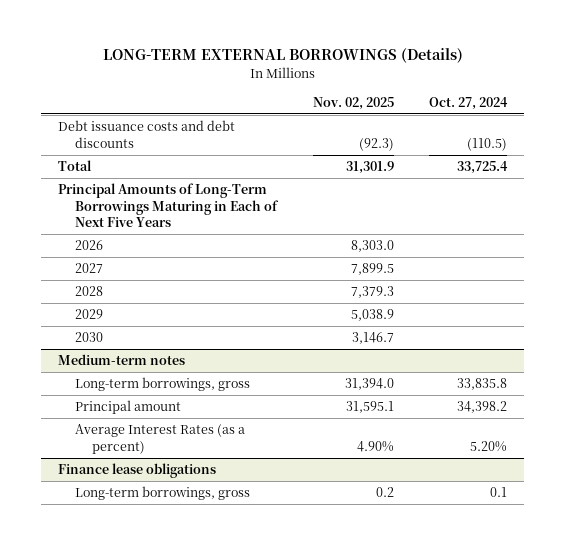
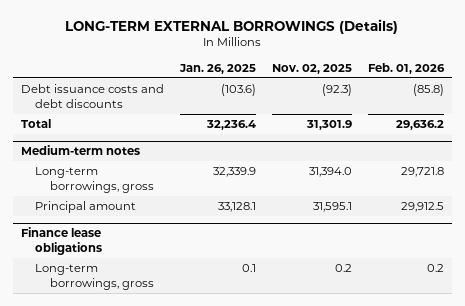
[428,96,508,110] Oct. 27, 2024 -> none
none -> [178,63,256,74] Jan. 26, 2025
none -> [367,62,445,74] Feb. 01, 2026
[58,183,280,228] Principal Amounts of Long-Term Borrowings Maturing in Each of Next Five Years -> none
[75,240,104,251] 2026 -> none
[75,263,104,274] 2027 -> none
[75,286,104,297] 2028 -> none
[75,309,104,320] 2029 -> none
[75,332,104,343] 2030 -> none
[75,424,246,454] Average Interest Rates (as a percent) -> none

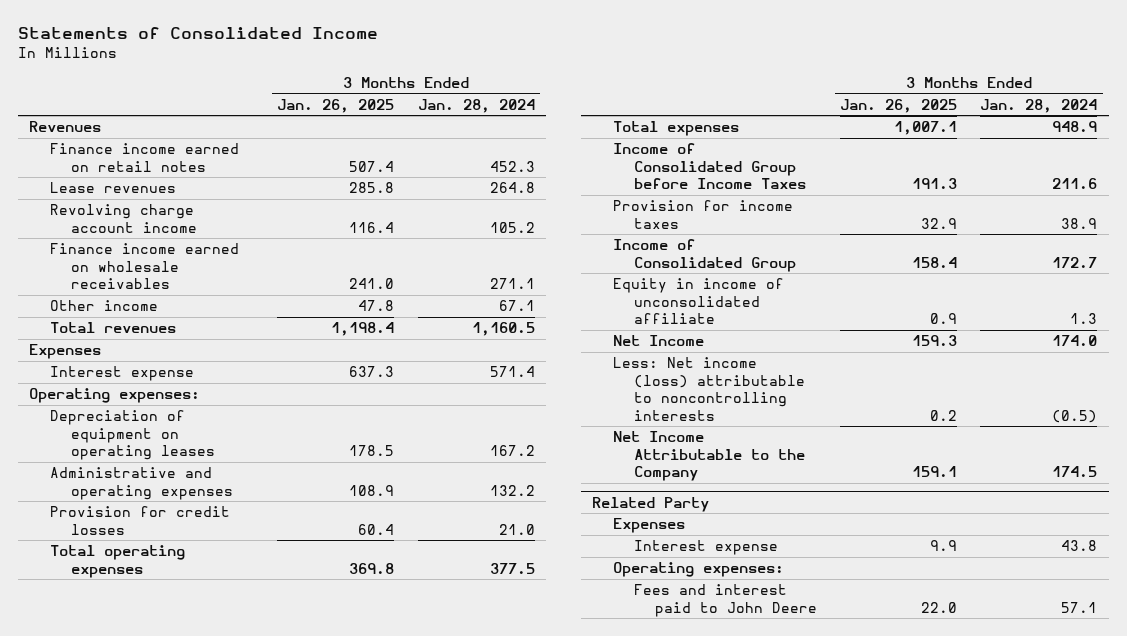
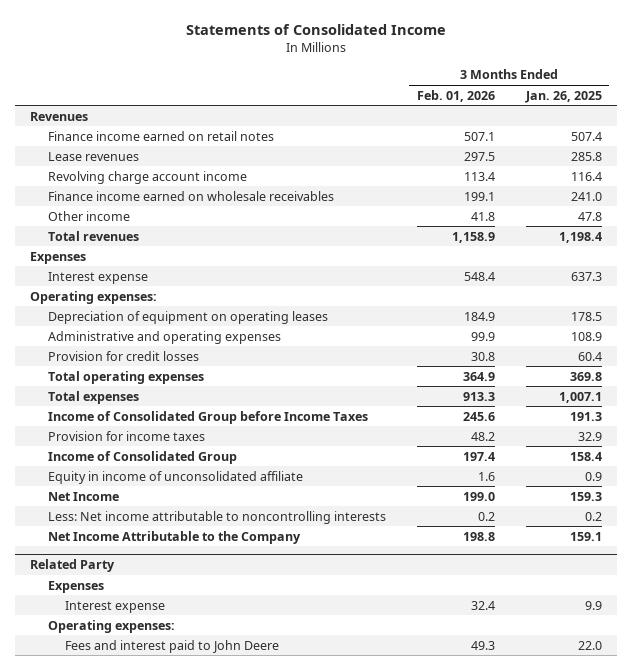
[417,98,535,113] Jan. 28, 2024 -> none
none -> [416,89,495,102] Feb. 01, 2026
[613,357,806,421] Less: Net income (loss) attributable to noncontrolling interests -> [47,510,386,524] Less: Net income attributable to noncontrolling interests

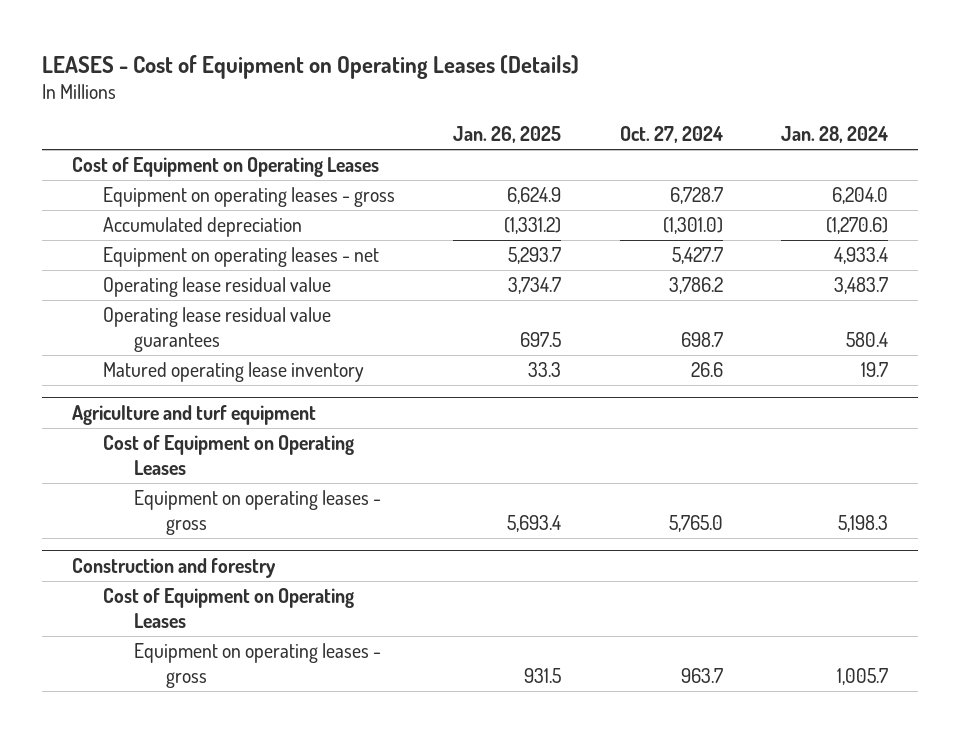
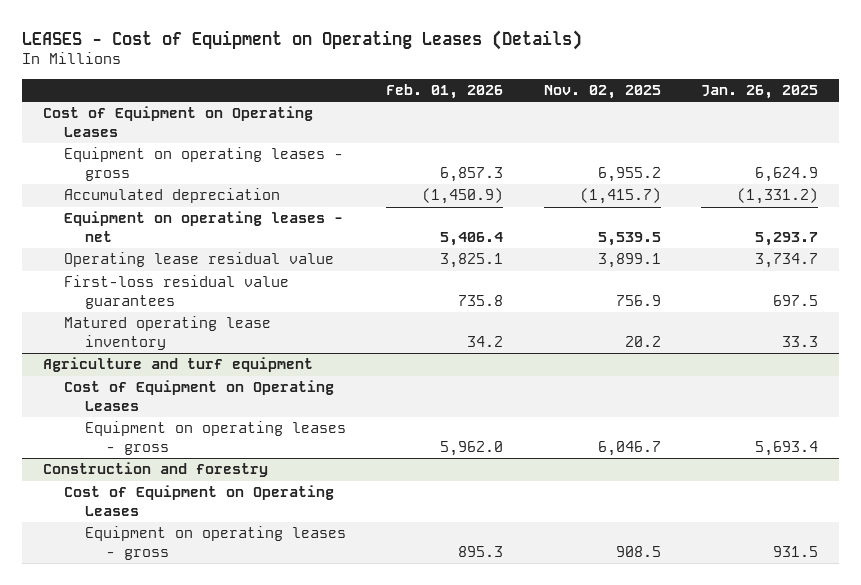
[619,126,723,144] Oct. 27, 2024 -> none
[781,126,889,144] Jan. 28, 2024 -> none
none -> [386,84,504,100] Feb. 01, 2026
none -> [543,85,661,100] Nov. 02, 2025
[102,307,331,353] Operating lease residual value guarantees -> [63,275,289,310] First-loss residual value guarantees

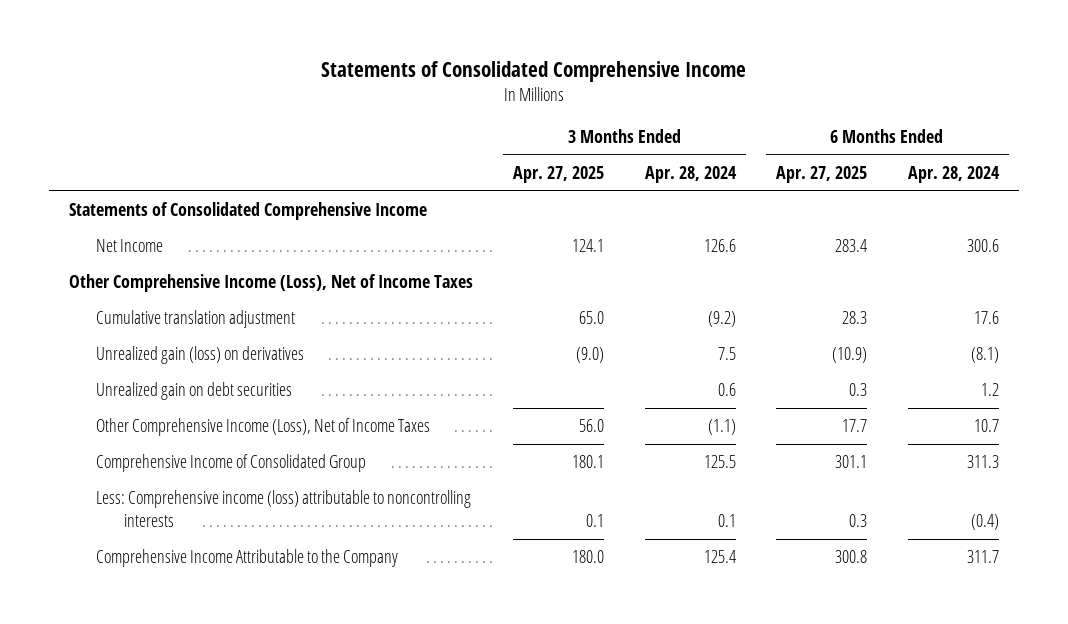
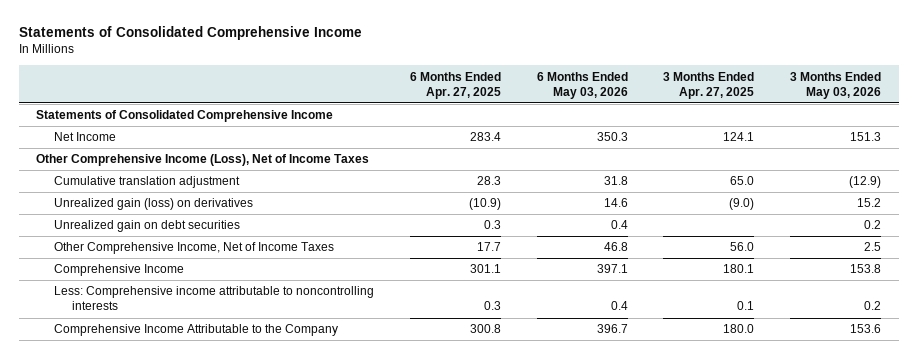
[644,166,737,184] Apr. 28, 2024 -> none
[907,166,1000,184] Apr. 28, 2024 -> none
none -> [536,71,628,99] 6 Months Ended May 03, 2026
none -> [789,71,881,99] 3 Months Ended May 03, 2026
[96,418,431,437] Other Comprehensive Income (Loss), Net of Income Taxes -> [54,242,335,255] Other Comprehensive Income, Net of Income Taxes
[96,454,367,473] Comprehensive Income of Consolidated Group -> [54,264,185,277] Comprehensive Income
[96,490,472,527] Less: Comprehensive income (loss) attributable to noncontrolling interests -> [54,286,375,311] Less: Comprehensive income attributable to noncontrolling interests

